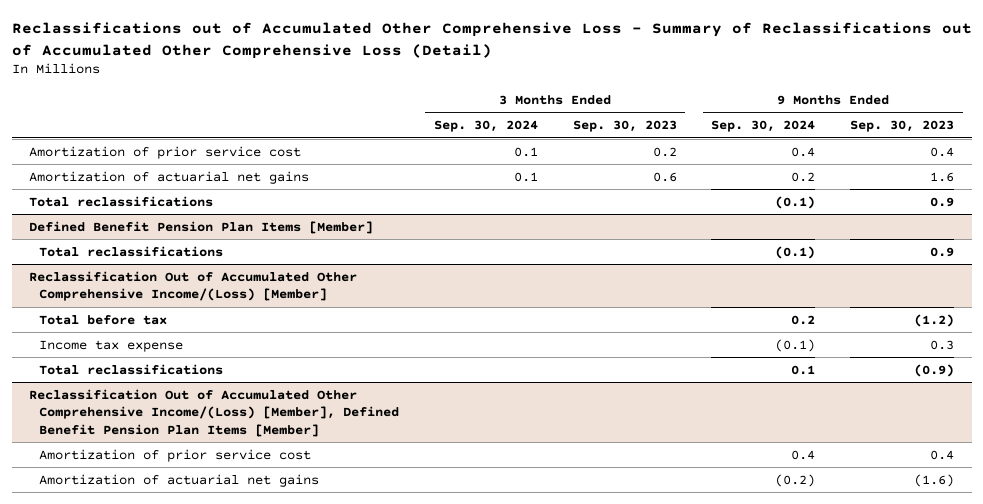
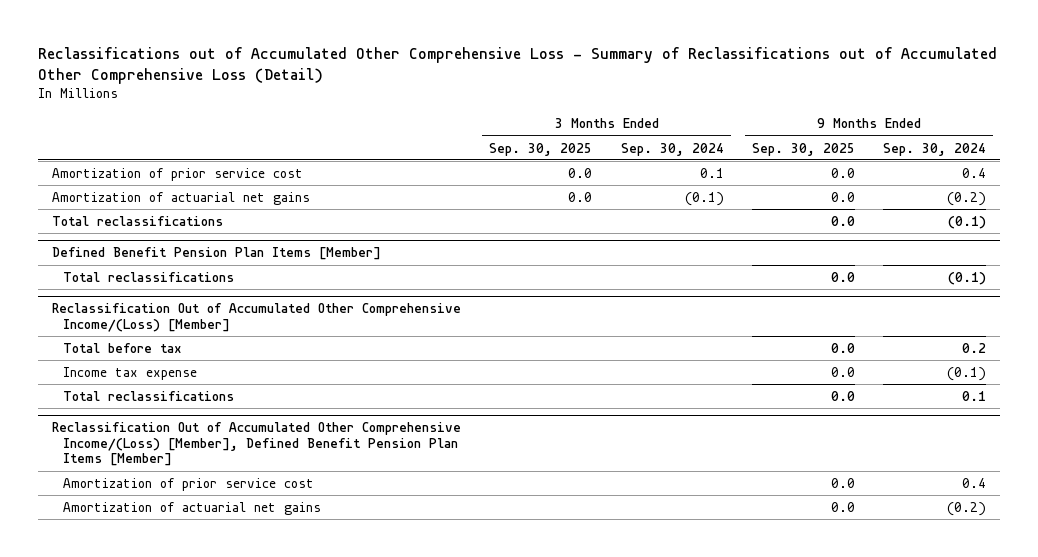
[572,120,677,133] Sep. 30, 2023 -> none
[850,120,955,133] Sep. 30, 2023 -> none
none -> [489,142,593,156] Sep. 30, 2025
none -> [751,142,855,156] Sep. 30, 2025
[513,171,538,182] 0.1 -> [684,191,724,206] (0.1)
[791,171,816,182] 0.2 -> [946,191,986,206] (0.2)

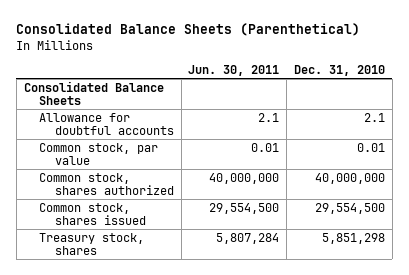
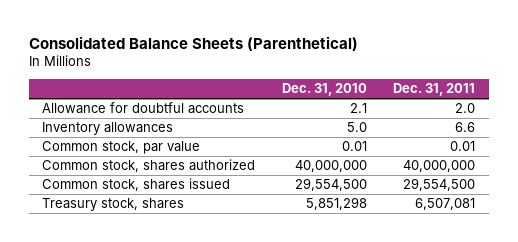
[188,64,280,76] Jun. 30, 2011 -> none
none -> [393,83,476,97] Dec. 31, 2011
[23,80,164,106] Consolidated Balance Sheets -> none
none -> [42,122,174,136] Inventory allowances

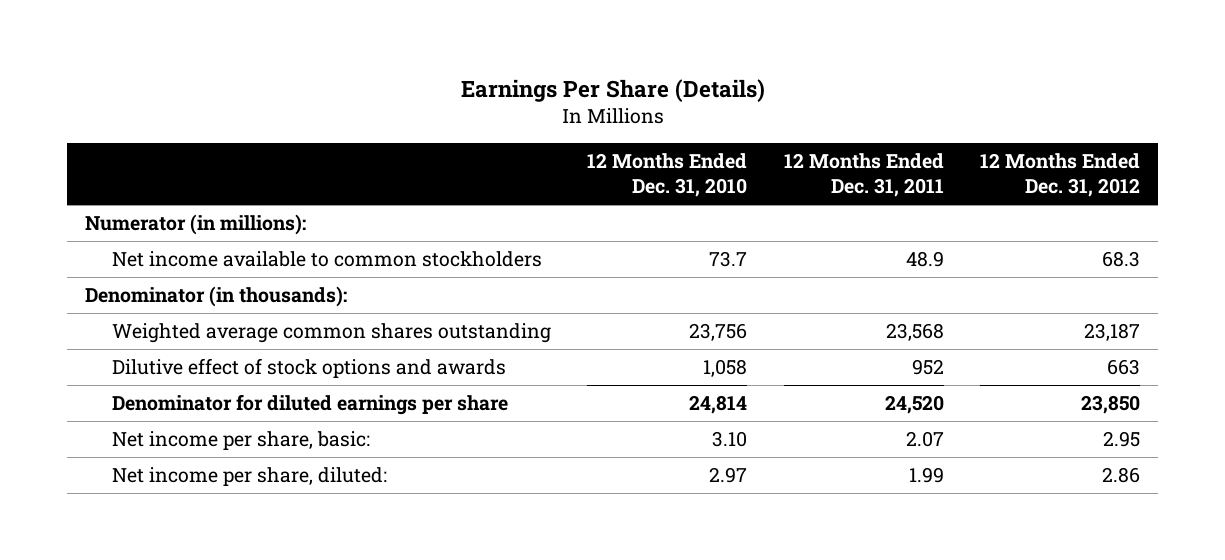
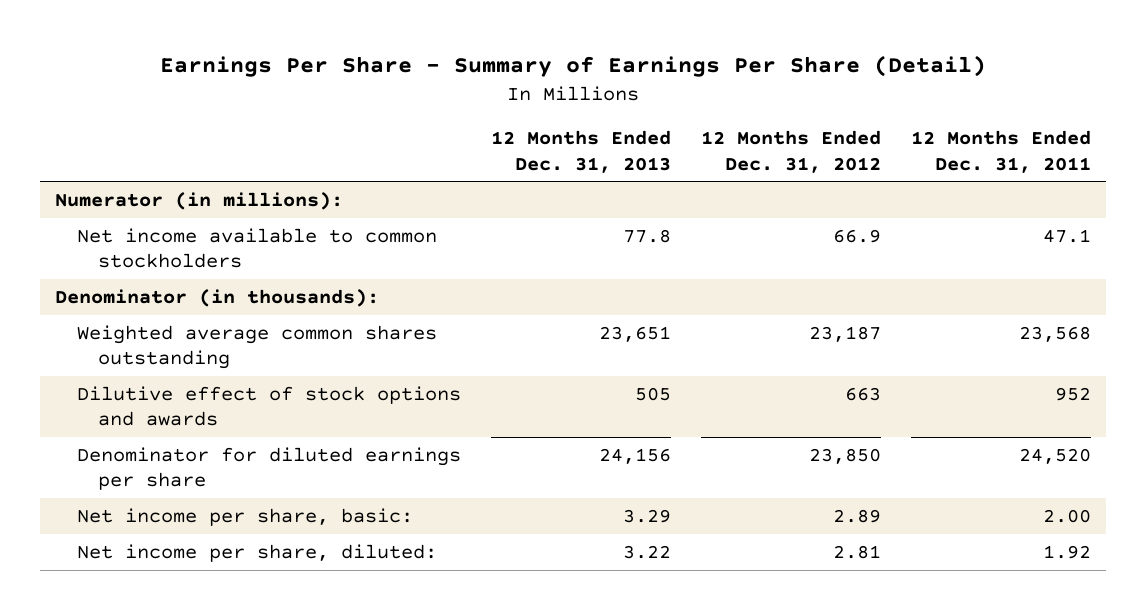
[460,79,765,103] Earnings Per Share (Details) -> [160,54,987,77] Earnings Per Share - Summary of Earnings Per Share (Detail)
[587,152,748,198] 12 Months Ended Dec. 31, 2010 -> none
none -> [490,129,671,173] 12 Months Ended Dec. 31, 2013
[905,251,944,268] 48.9 -> [1043,228,1092,243] 47.1
[1102,251,1141,268] 68.3 -> [832,228,881,243] 66.9
[905,431,944,448] 2.07 -> [1043,508,1092,523] 2.00
[1103,431,1141,448] 2.95 -> [832,508,881,523] 2.89
[908,467,944,484] 1.99 -> [1043,544,1092,559] 1.92
[1102,467,1141,484] 2.86 -> [832,544,881,559] 2.81

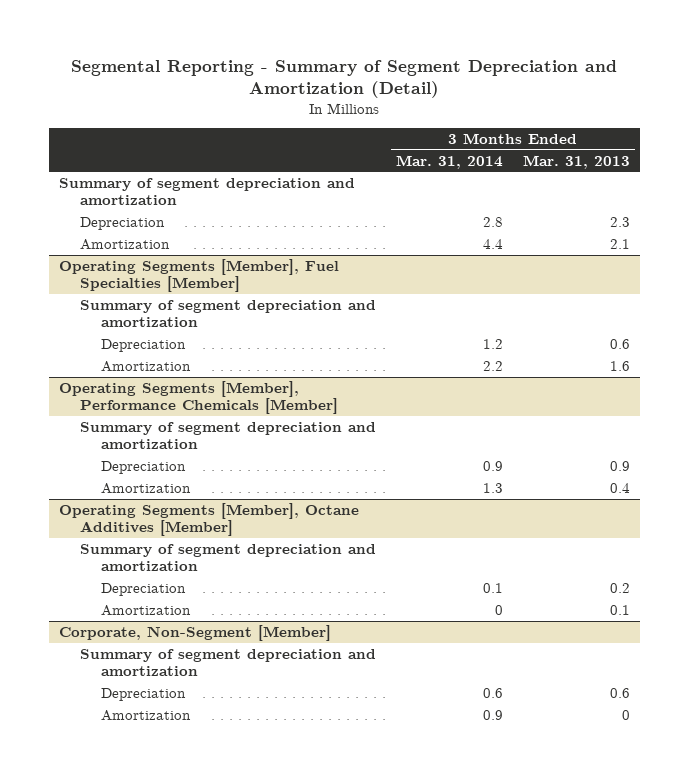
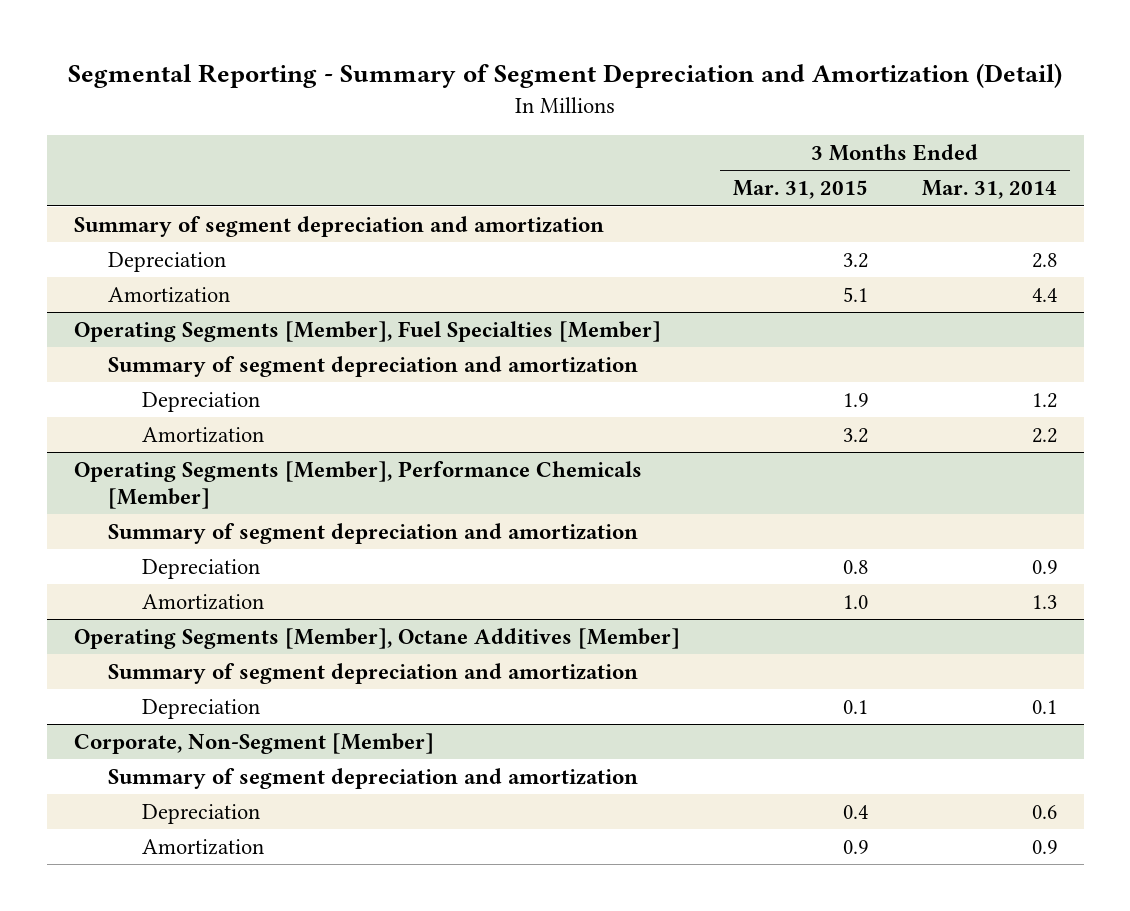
[522,154,630,169] Mar. 31, 2013 -> none
none -> [733,180,869,200] Mar. 31, 2015
[100,604,191,616] Amortization -> none

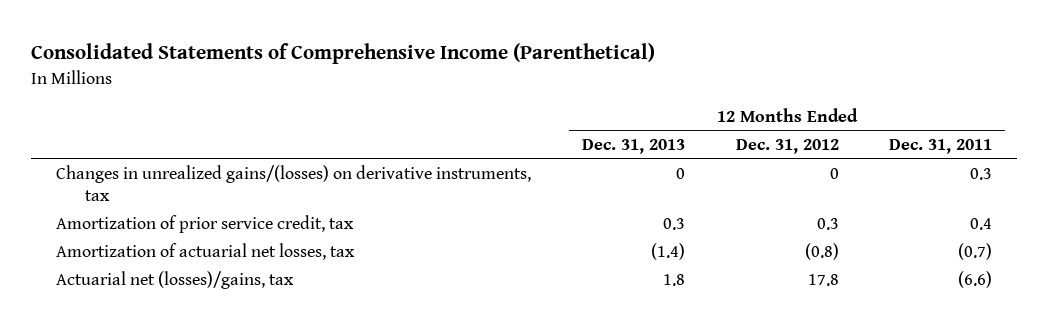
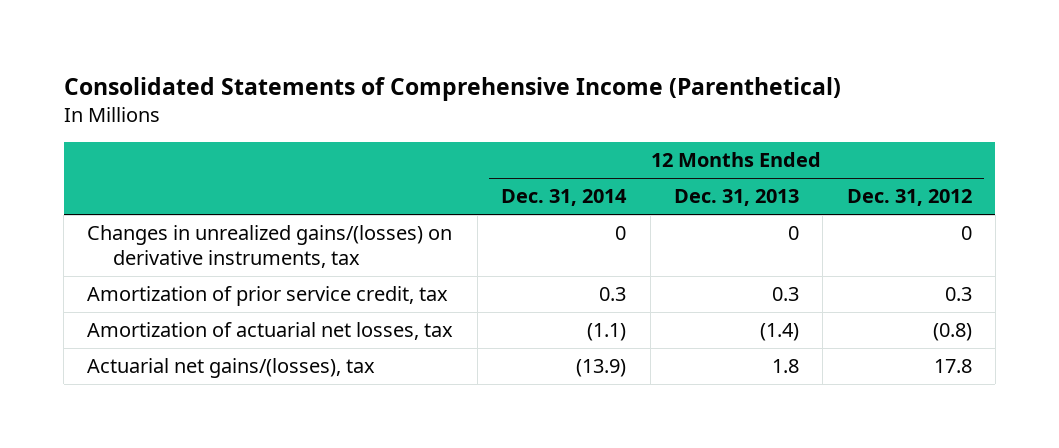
[889,138,993,154] Dec. 31, 2011 -> none
none -> [501,189,628,207] Dec. 31, 2014
[56,270,295,289] Actuarial net (losses)/gains, tax -> [87,358,376,379] Actuarial net gains/(losses), tax

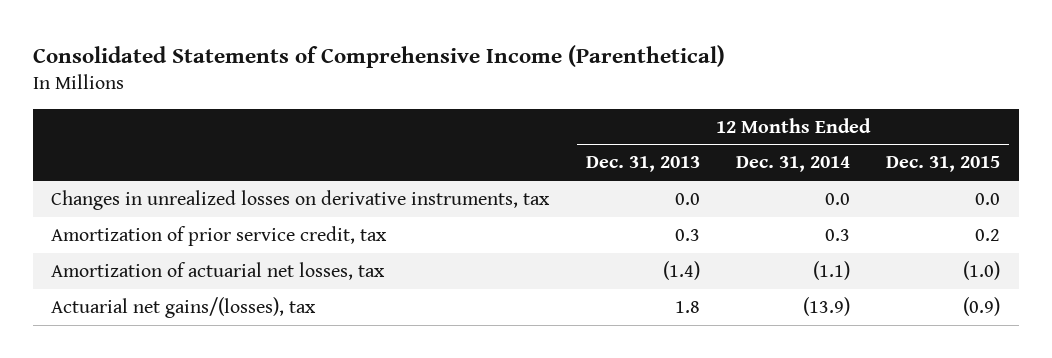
[846,189,972,207] Dec. 31, 2012 -> none
none -> [886,156,1001,173] Dec. 31, 2015
[87,225,453,268] Changes in unrealized gains/(losses) on derivative instruments, tax -> [51,189,551,210] Changes in unrealized losses on derivative instruments, tax
[615,226,627,241] 0 -> [824,192,850,205] 0.0
[787,226,799,241] 0 -> [674,192,700,205] 0.0

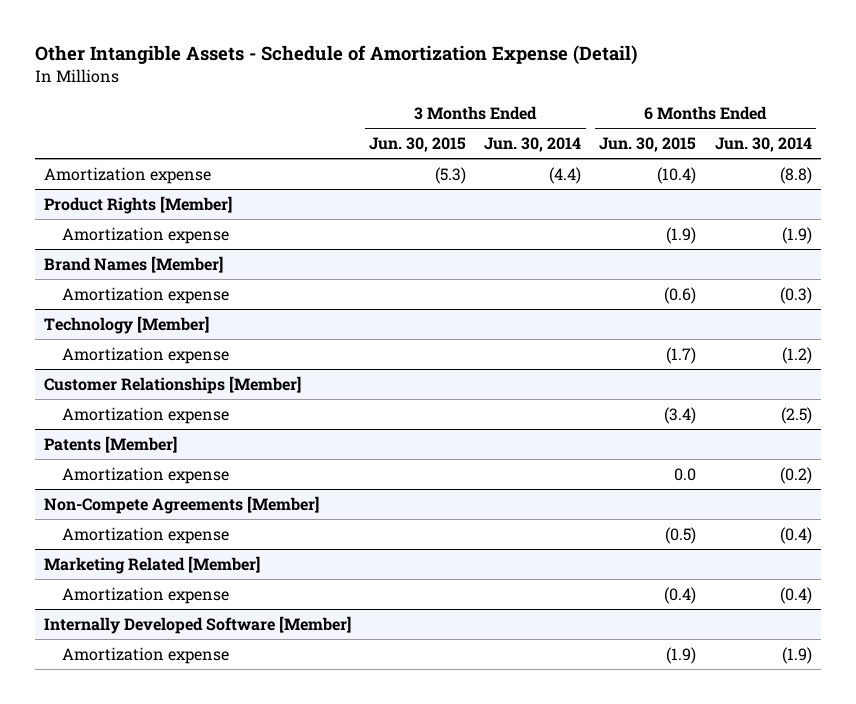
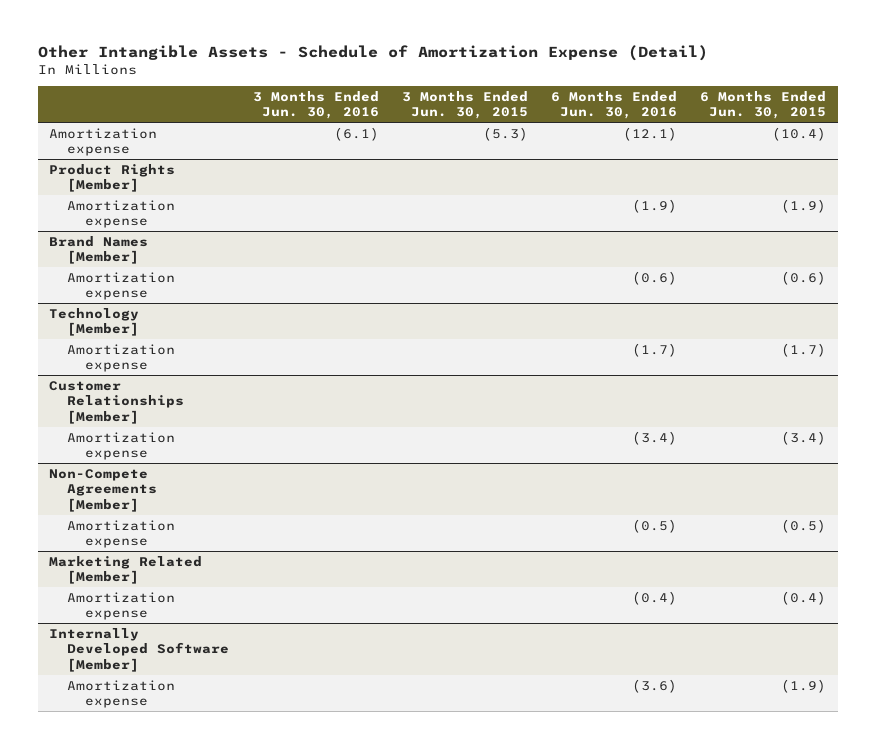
[484,137,582,153] Jun. 30, 2014 -> none
[714,137,812,153] Jun. 30, 2014 -> none
none -> [252,90,379,120] 3 Months Ended Jun. 30, 2016
none -> [551,90,678,120] 6 Months Ended Jun. 30, 2016
[44,435,178,453] Patents [Member] -> none
[61,466,229,484] Amortization expense -> none

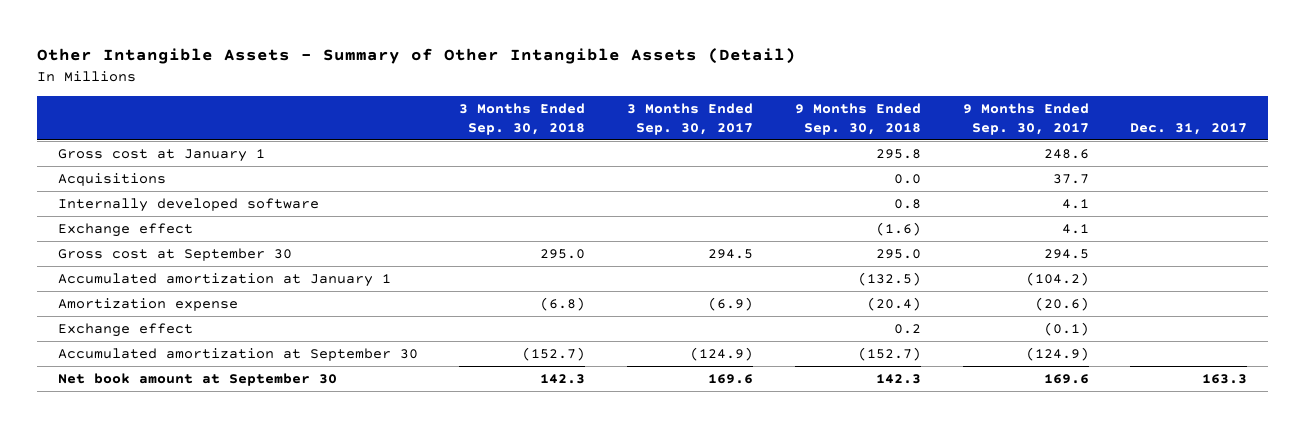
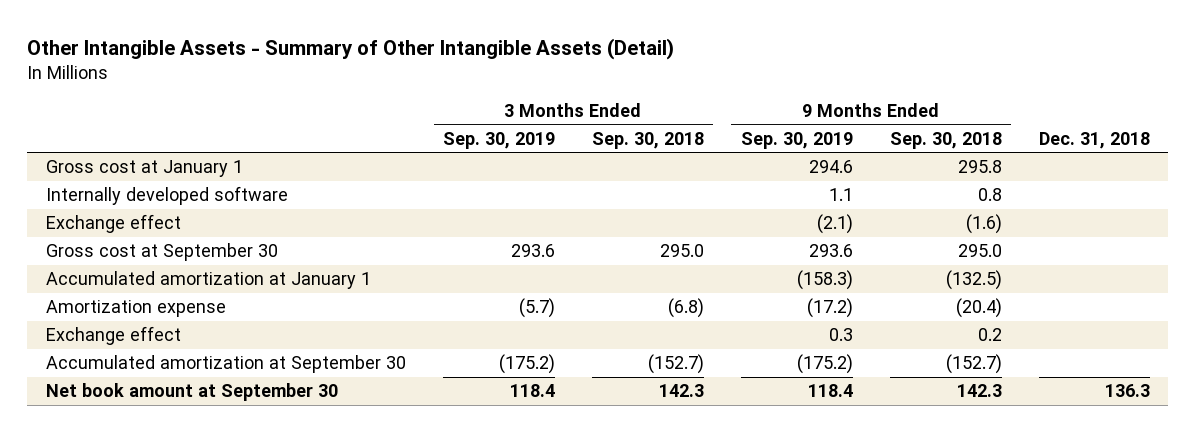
[627,102,754,135] 3 Months Ended Sep. 30, 2017 -> none
[962,102,1089,135] 9 Months Ended Sep. 30, 2017 -> none
[1130,122,1248,135] Dec. 31, 2017 -> none
none -> [442,131,555,149] Sep. 30, 2019
none -> [740,131,853,149] Sep. 30, 2019
none -> [1038,131,1150,149] Dec. 31, 2018
[57,173,166,187] Acquisitions -> none

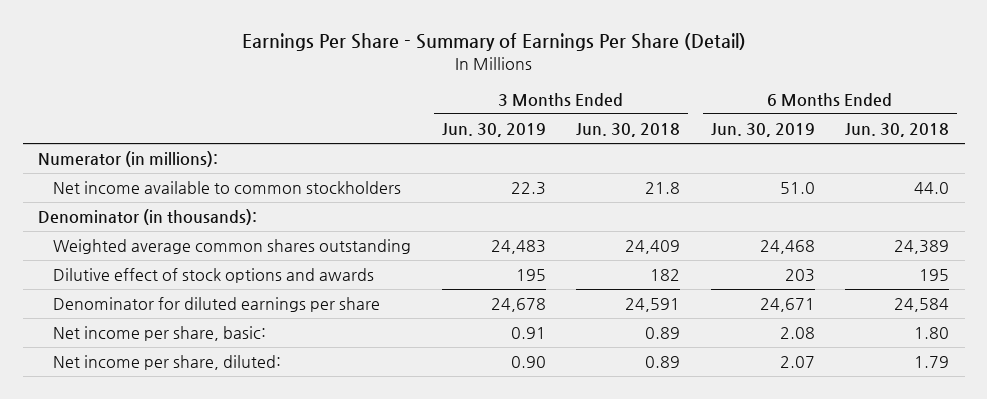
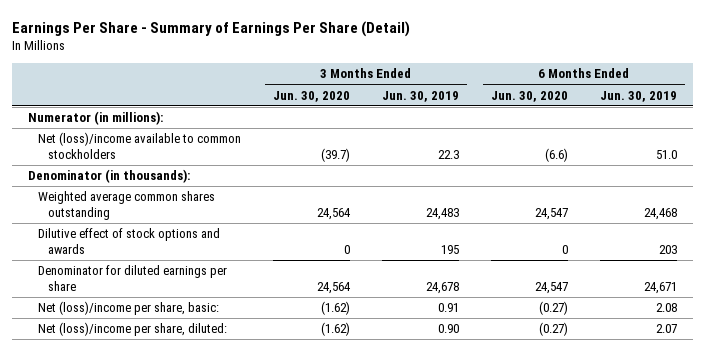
[576,123,681,138] Jun. 30, 2018 -> none
[845,123,950,138] Jun. 30, 2018 -> none
none -> [273,90,351,102] Jun. 30, 2020
none -> [491,90,569,102] Jun. 30, 2020
[53,181,402,195] Net income available to common stockholders -> [38,132,242,159] Net (loss)/income available to common stockholders
[53,326,267,342] Net income per share, basic: -> [38,301,220,316] Net (loss)/income per share, basic:
[53,355,282,371] Net income per share, diluted: -> [38,322,228,337] Net (loss)/income per share, diluted:

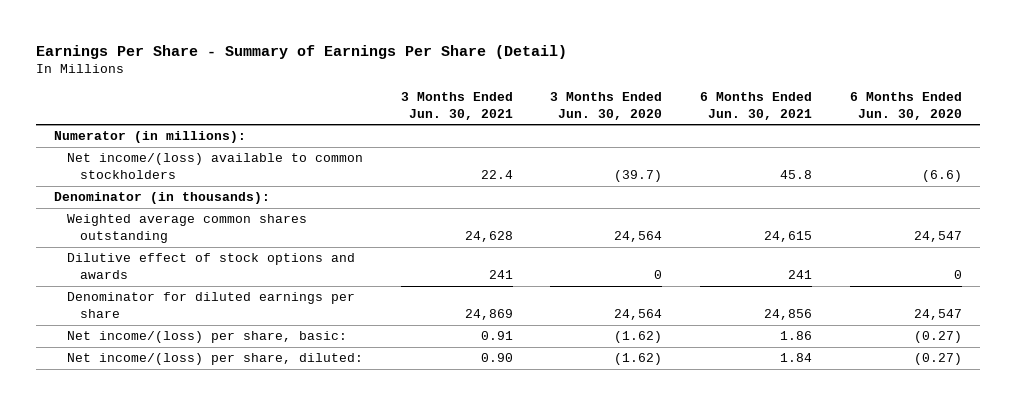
[382,90,460,102] Jun. 30, 2019 -> none
[600,90,678,102] Jun. 30, 2019 -> none
none -> [400,92,513,120] 3 Months Ended Jun. 30, 2021
none -> [699,92,812,120] 6 Months Ended Jun. 30, 2021
[38,132,242,159] Net (loss)/income available to common stockholders -> [67,153,364,179] Net income/(loss) available to common stockholders
[38,301,220,316] Net (loss)/income per share, basic: -> [67,331,348,344] Net income/(loss) per share, basic:
[38,322,228,337] Net (loss)/income per share, diluted: -> [67,353,364,366] Net income/(loss) per share, diluted:

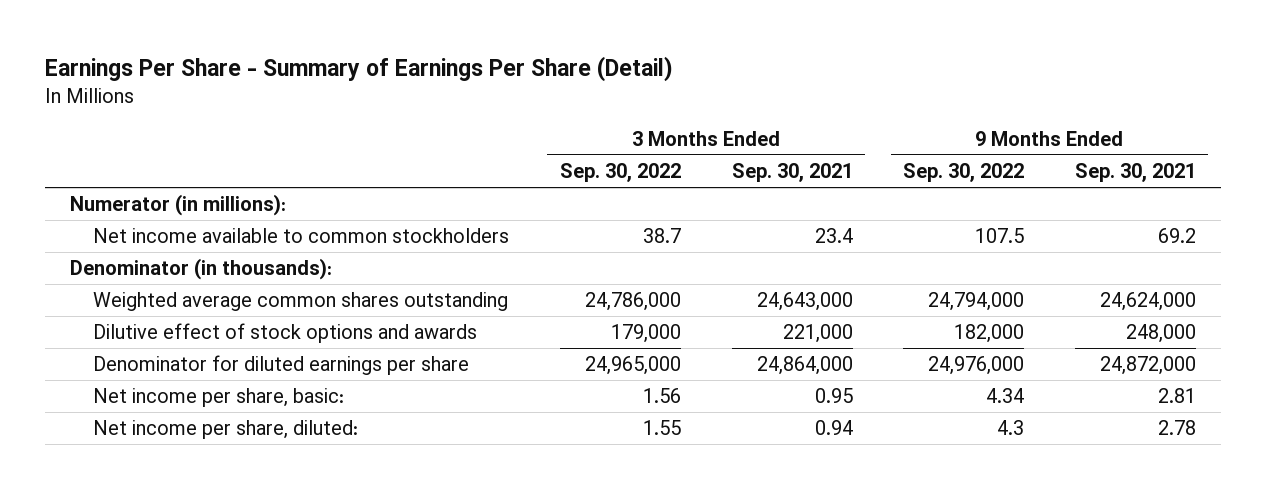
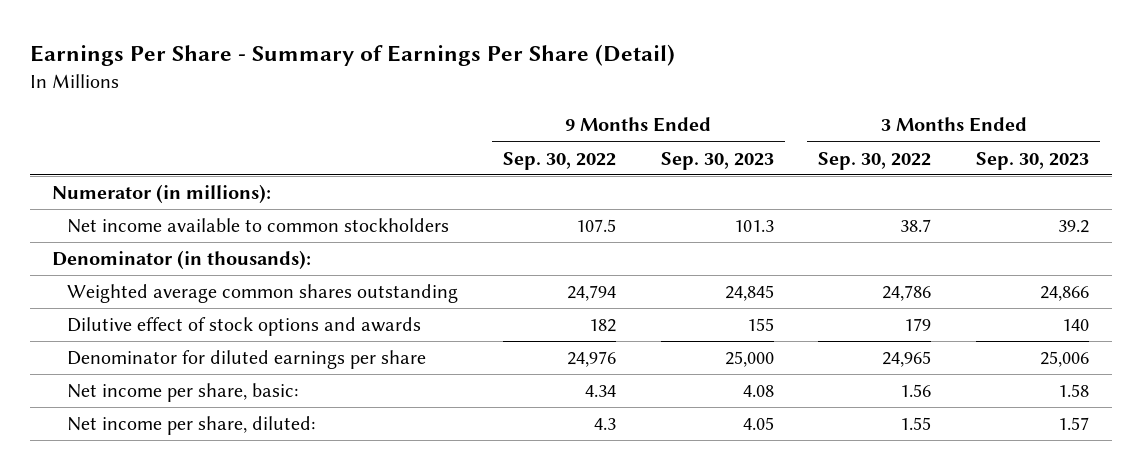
[731,163,853,183] Sep. 30, 2021 -> none
[1074,163,1196,183] Sep. 30, 2021 -> none
none -> [660,151,774,170] Sep. 30, 2023
none -> [976,151,1090,170] Sep. 30, 2023
[585,292,682,312] 24,786,000 -> [882,285,932,302] 24,786
[928,292,1025,312] 24,794,000 -> [567,285,617,302] 24,794
[611,324,682,344] 179,000 -> [904,318,932,332] 179
[954,324,1025,344] 182,000 -> [589,319,617,333] 182
[585,356,682,376] 24,965,000 -> [882,351,932,368] 24,965
[928,356,1025,376] 24,976,000 -> [567,351,617,368] 24,976

